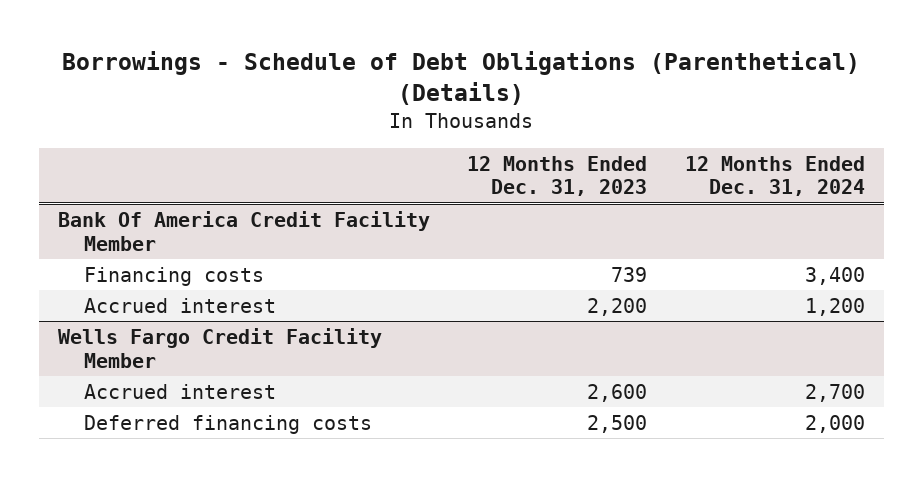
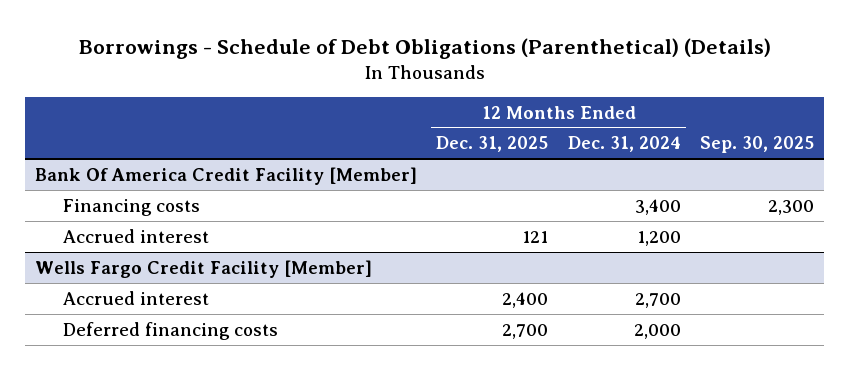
[467,155,648,197] 12 Months Ended Dec. 31, 2023 -> none
none -> [436,136,549,153] Dec. 31, 2025
none -> [700,136,815,154] Sep. 30, 2025
[57,211,430,251] Bank Of America Credit Facility Member -> [34,166,417,185] Bank Of America Credit Facility [Member]
[57,328,382,368] Wells Fargo Credit Facility Member -> [34,259,372,278] Wells Fargo Credit Facility [Member]

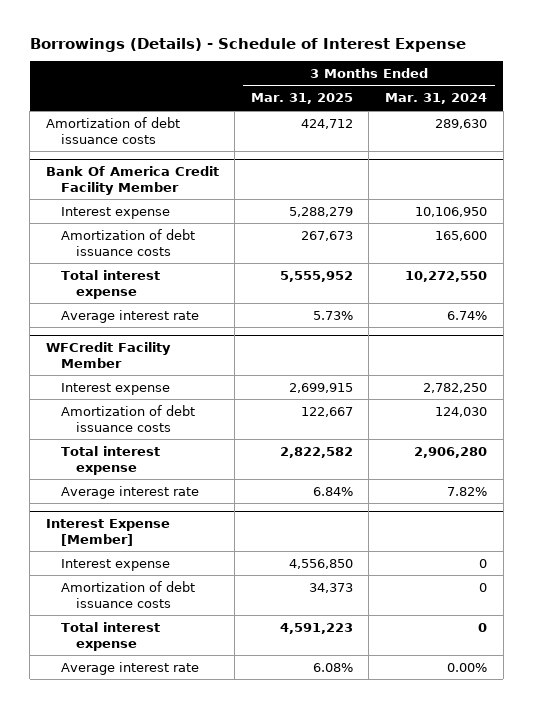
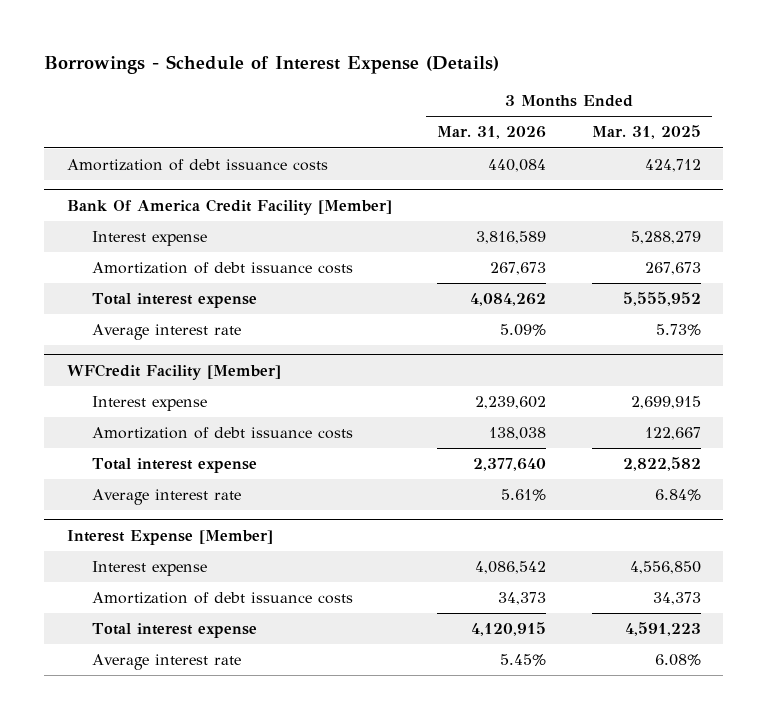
[29,37,466,52] Borrowings (Details) - Schedule of Interest Expense -> [43,54,499,74] Borrowings - Schedule of Interest Expense (Details)
[385,93,488,105] Mar. 31, 2024 -> none
none -> [437,126,547,140] Mar. 31, 2026
[45,165,219,195] Bank Of America Credit Facility Member -> [66,199,392,216] Bank Of America Credit Facility [Member]
[45,341,171,368] WFCredit Facility Member -> [66,364,281,381] WFCredit Facility [Member]

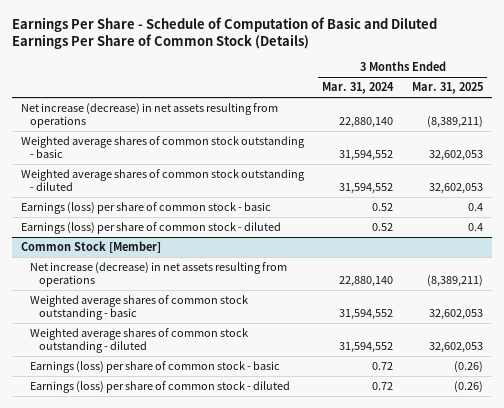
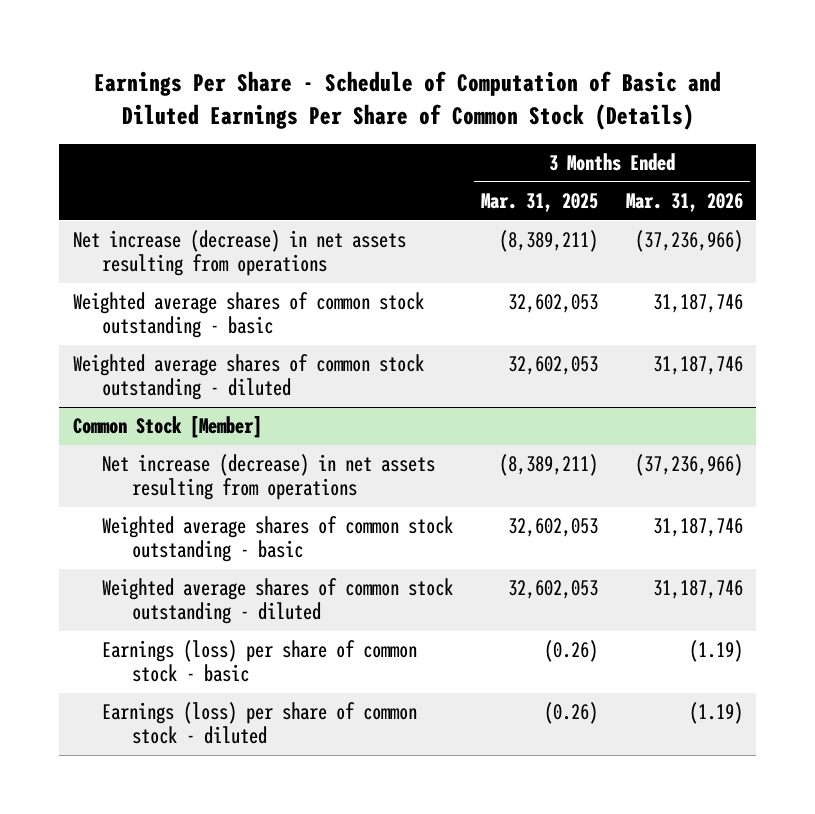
[322,82,395,95] Mar. 31, 2024 -> none
none -> [625,193,743,213] Mar. 31, 2026
[20,202,271,215] Earnings (loss) per share of common stock - basic -> none
[20,222,281,235] Earnings (loss) per share of common stock - diluted -> none

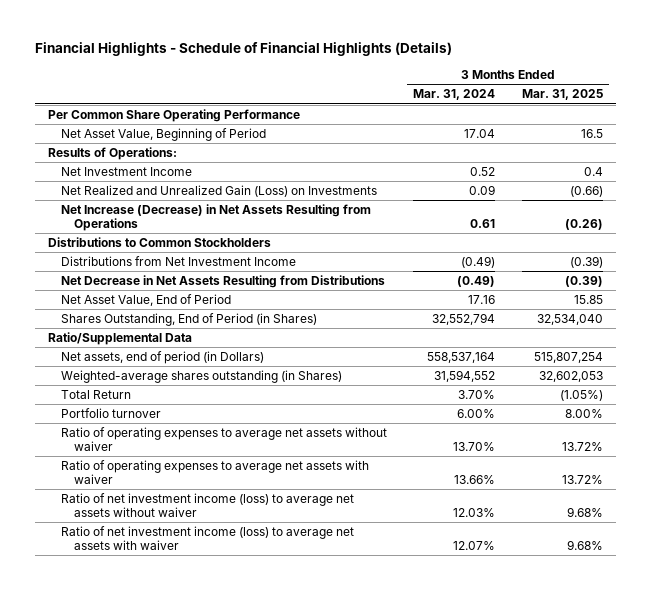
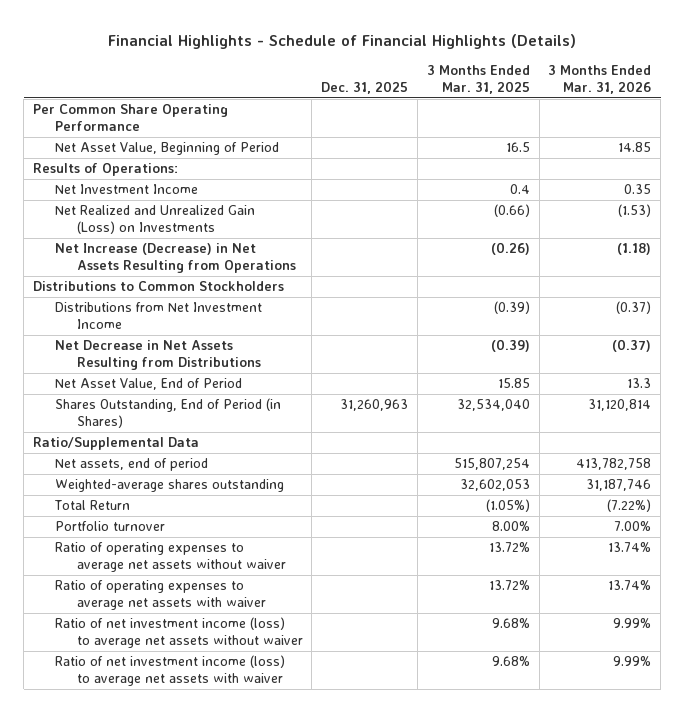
[413,89,496,101] Mar. 31, 2024 -> none
none -> [321,80,409,94] Dec. 31, 2025
none -> [548,65,652,94] 3 Months Ended Mar. 31, 2026
[61,350,265,364] Net assets, end of period (in Dollars) -> [54,458,208,472] Net assets, end of period
[61,369,343,383] Weighted-average shares outstanding (in Shares) -> [54,479,284,493] Weighted-average shares outstanding

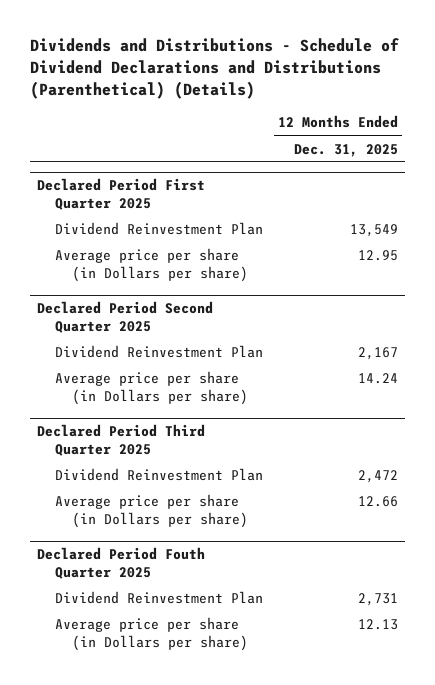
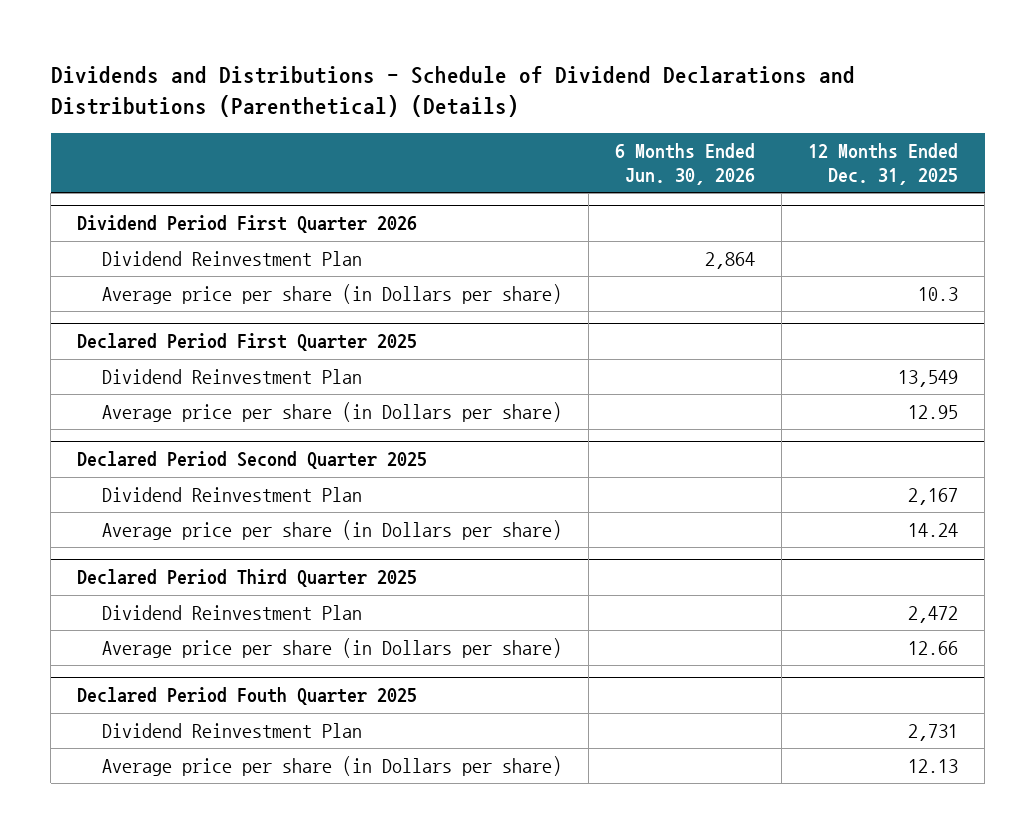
none -> [614,142,755,185] 6 Months Ended Jun. 30, 2026
none -> [77,215,418,234] Dividend Period First Quarter 2026
none -> [101,251,362,267] Dividend Reinvestment Plan
none -> [101,284,562,305] Average price per share (in Dollars per share)

